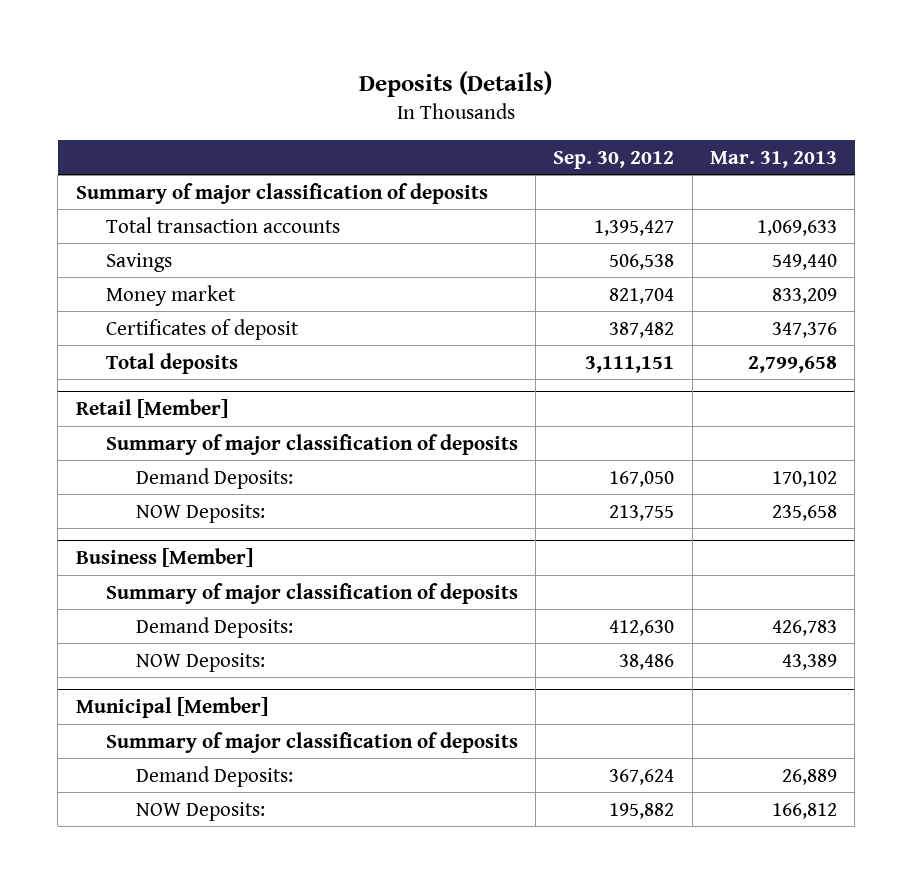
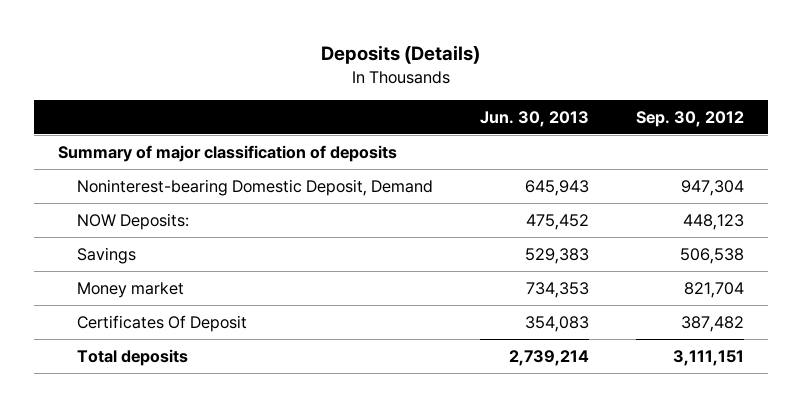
[710,150,838,168] Mar. 31, 2013 -> none
none -> [479,110,589,127] Jun. 30, 2013
[105,216,340,233] Total transaction accounts -> none
none -> [76,178,433,196] Noninterest-bearing Domestic Deposit, Demand
none -> [76,212,189,230] NOW Deposits:
[105,318,299,340] Certificates of deposit -> [76,314,247,332] Certificates Of Deposit
[75,399,228,419] Retail [Member] -> none
[105,433,518,455] Summary of major classification of deposits -> none
[135,467,293,489] Demand Deposits: -> none
[135,503,265,523] NOW Deposits: -> none
[75,548,253,568] Business [Member] -> none
[105,582,518,604] Summary of major classification of deposits -> none
[135,616,293,638] Demand Deposits: -> none
[135,652,265,672] NOW Deposits: -> none
[75,697,268,719] Municipal [Member] -> none
[105,731,518,753] Summary of major classification of deposits -> none
[135,765,293,787] Demand Deposits: -> none
[135,801,265,821] NOW Deposits: -> none

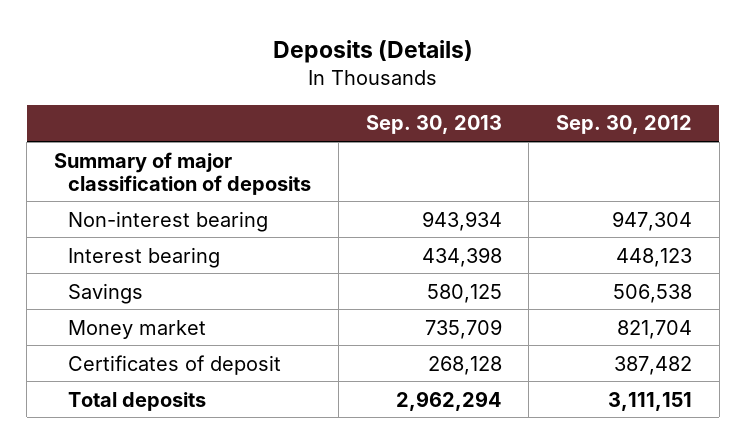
[479,110,589,127] Jun. 30, 2013 -> none
none -> [365,115,502,135] Sep. 30, 2013
[76,178,433,196] Noninterest-bearing Domestic Deposit, Demand -> [68,210,269,232] Non-interest bearing
[76,212,189,230] NOW Deposits: -> [68,246,221,268] Interest bearing
[76,314,247,332] Certificates Of Deposit -> [68,354,282,375] Certificates of deposit

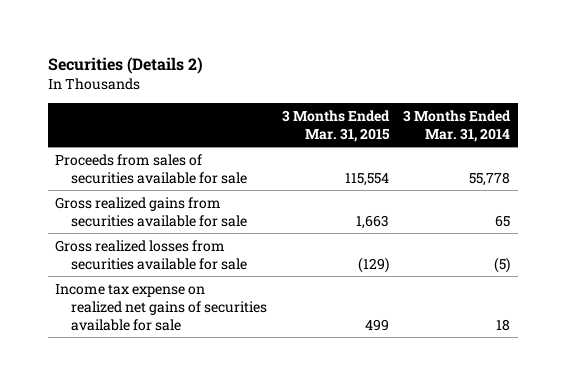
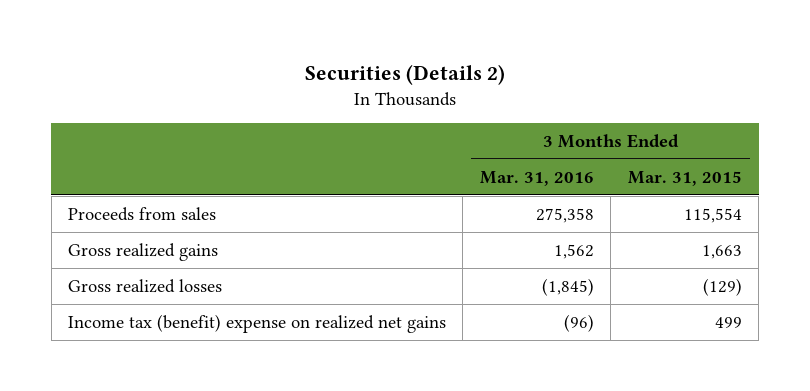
[403,109,512,142] 3 Months Ended Mar. 31, 2014 -> none
none -> [479,170,594,186] Mar. 31, 2016
[55,153,248,184] Proceeds from sales of securities available for sale -> [67,206,216,221] Proceeds from sales
[55,196,248,227] Gross realized gains from securities available for sale -> [67,242,218,261] Gross realized gains
[55,239,248,270] Gross realized losses from securities available for sale -> [67,278,222,293] Gross realized losses
[55,283,268,331] Income tax expense on realized net gains of securities available for sale -> [67,313,446,333] Income tax (benefit) expense on realized net gains

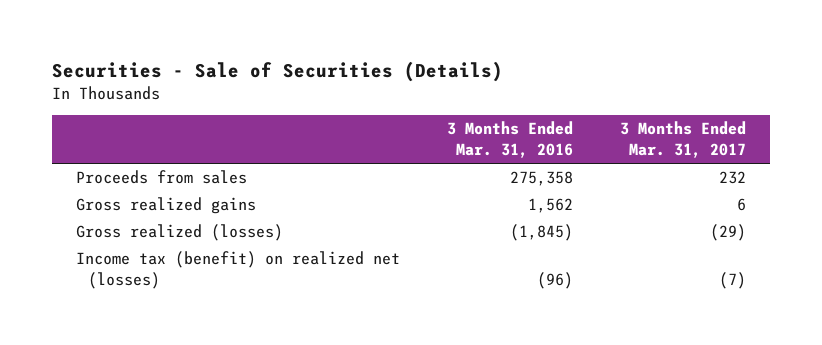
[304,63,505,85] Securities (Details 2) -> [52,61,504,83] Securities - Sale of Securities (Details)
[627,170,742,186] Mar. 31, 2015 -> none
none -> [620,121,747,159] 3 Months Ended Mar. 31, 2017
[67,278,222,293] Gross realized losses -> [75,224,283,242] Gross realized (losses)
[67,313,446,333] Income tax (benefit) expense on realized net gains -> [75,251,400,290] Income tax (benefit) on realized net (losses)

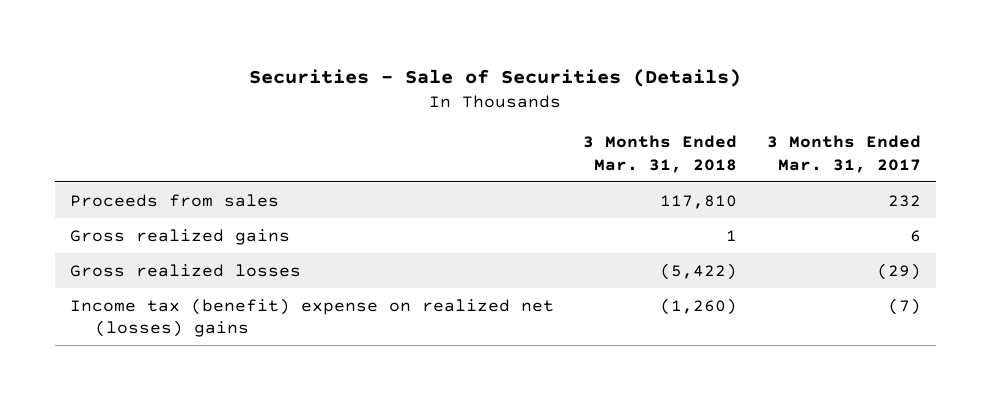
[447,121,574,159] 3 Months Ended Mar. 31, 2016 -> none
none -> [583,135,738,173] 3 Months Ended Mar. 31, 2018
[75,224,283,242] Gross realized (losses) -> [69,263,301,277] Gross realized losses
[75,251,400,290] Income tax (benefit) on realized net (losses) -> [69,297,554,338] Income tax (benefit) expense on realized net (losses) gains

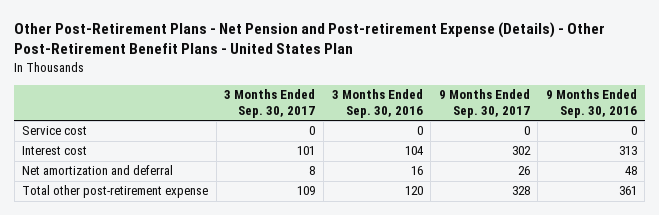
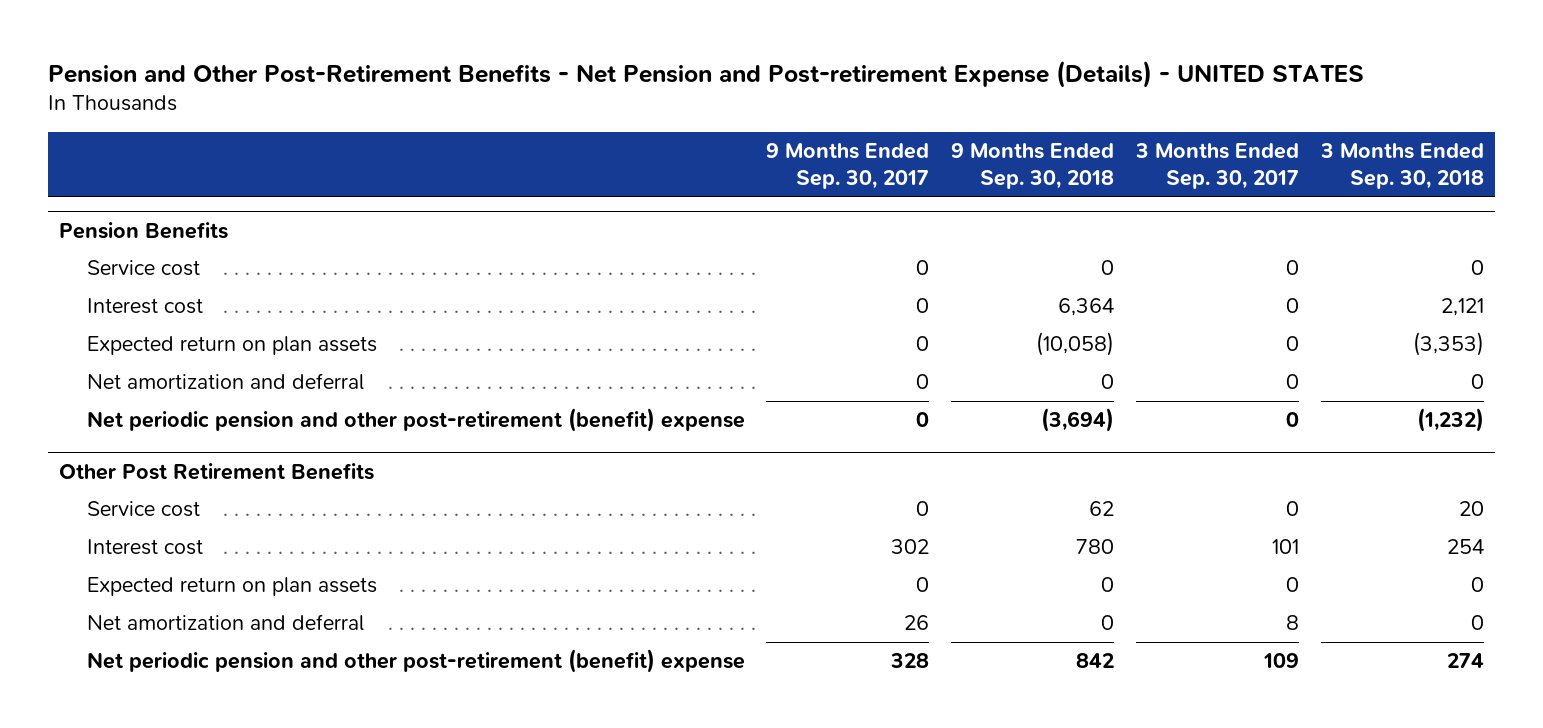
[14,22,606,55] Other Post-Retirement Plans - Net Pension and Post-retirement Expense (Details) - Other Post-Retirement Benefit Plans - United States Plan -> [48,59,1365,88] Pension and Other Post-Retirement Benefits - Net Pension and Post-retirement Expense (Details) - UNITED STATES
[331,88,423,119] 3 Months Ended Sep. 30, 2016 -> none
[545,88,637,119] 9 Months Ended Sep. 30, 2016 -> none
none -> [951,143,1115,190] 9 Months Ended Sep. 30, 2018
none -> [1319,143,1484,190] 3 Months Ended Sep. 30, 2018
none -> [59,221,229,239] Pension Benefits
none -> [86,298,203,315] Interest cost
none -> [86,336,377,356] Expected return on plan assets
none -> [86,373,364,391] Net amortization and deferral
none -> [86,408,745,433] Net periodic pension and other post-retirement (benefit) expense
none -> [59,462,375,480] Other Post Retirement Benefits
none -> [86,501,200,518] Service cost
none -> [86,577,377,597] Expected return on plan assets
[22,185,209,199] Total other post-retirement expense -> [86,649,745,674] Net periodic pension and other post-retirement (benefit) expense

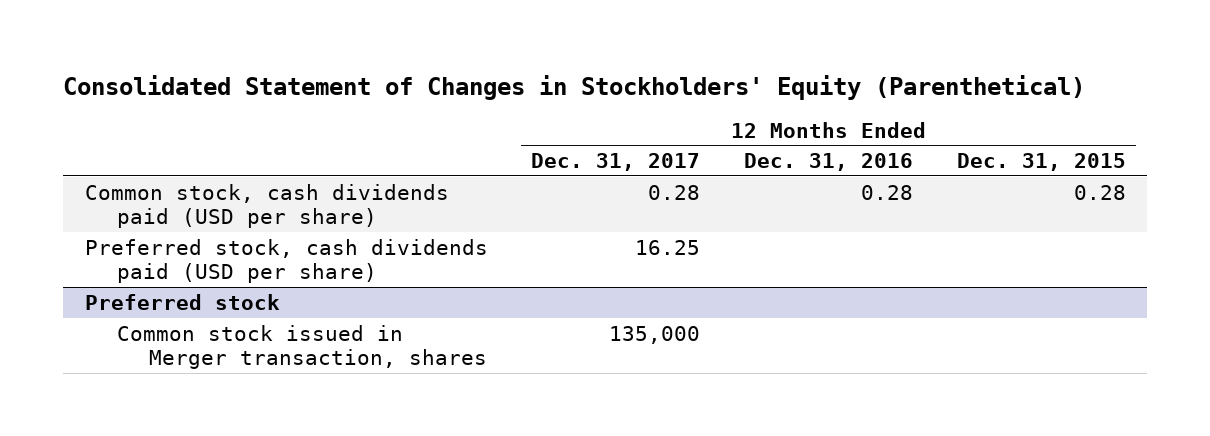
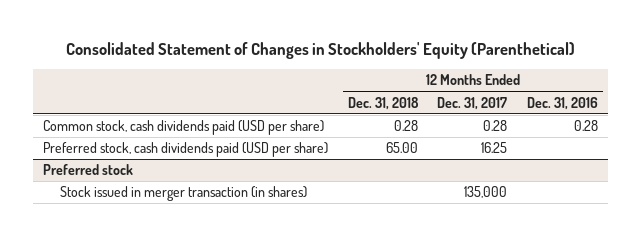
[956,153,1126,172] Dec. 31, 2015 -> none
none -> [347,96,419,110] Dec. 31, 2018
[116,324,487,370] Common stock issued in Merger transaction, shares -> [59,186,307,202] Stock issued in merger transaction (in shares)

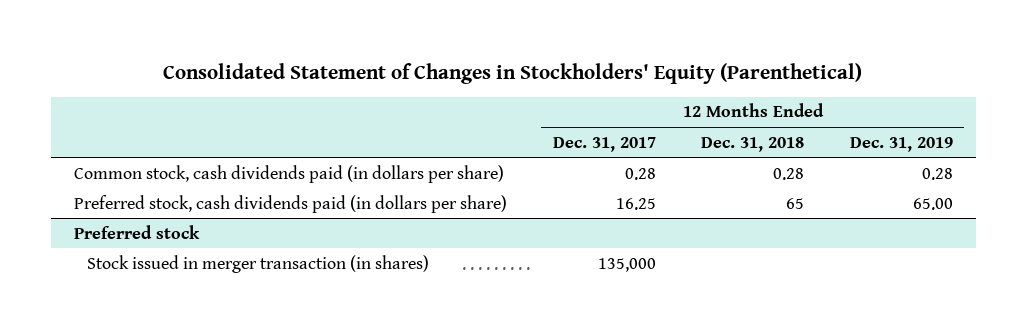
[527,96,599,110] Dec. 31, 2016 -> none
none -> [850,136,954,152] Dec. 31, 2019
[42,120,324,136] Common stock, cash dividends paid (USD per share) -> [73,164,504,183] Common stock, cash dividends paid (in dollars per share)
[42,142,328,158] Preferred stock, cash dividends paid (USD per share) -> [73,194,507,213] Preferred stock, cash dividends paid (in dollars per share)
[385,142,418,154] 65.00 -> [786,197,805,209] 65

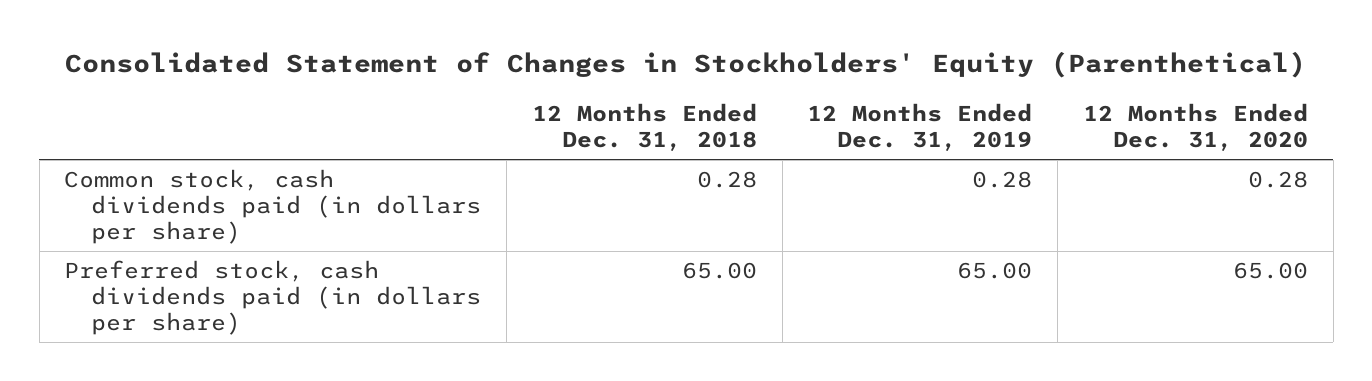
[552,136,656,152] Dec. 31, 2017 -> none
none -> [1082,103,1308,151] 12 Months Ended Dec. 31, 2020
[73,224,200,239] Preferred stock -> none
[86,254,429,273] Stock issued in merger transaction (in shares) -> none
[786,197,805,209] 65 -> [681,262,757,280] 65.00

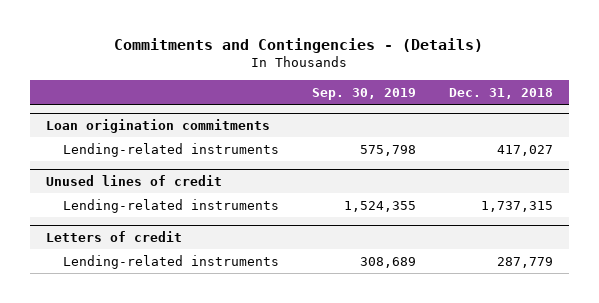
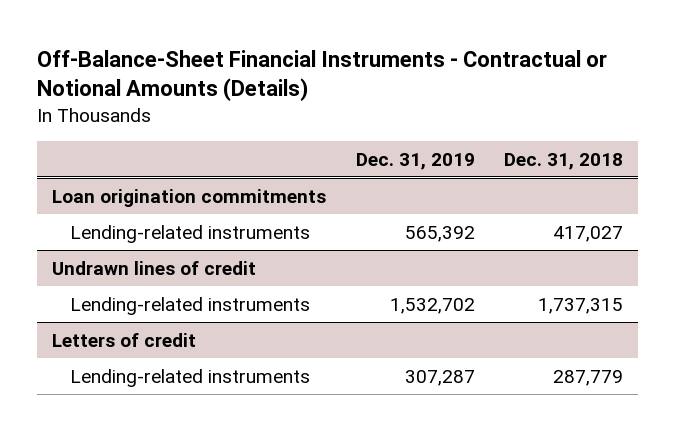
[114,37,484,53] Commitments and Contingencies - (Details) -> [36,49,607,102] Off-Balance-Sheet Financial Instruments - Contractual or Notional Amounts (Details)
[311,87,416,100] Sep. 30, 2019 -> none
none -> [355,152,475,170] Dec. 31, 2019
[46,174,223,186] Unused lines of credit -> [51,260,256,275] Undrawn lines of credit

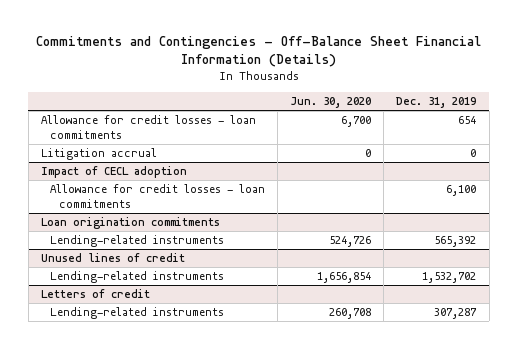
[36,49,607,102] Off-Balance-Sheet Financial Instruments - Contractual or Notional Amounts (Details) -> [35,36,481,68] Commitments and Contingencies - Off-Balance Sheet Financial Information (Details)
[504,152,624,170] Dec. 31, 2018 -> none
none -> [290,97,372,109] Jun. 30, 2020
none -> [40,115,256,140] Allowance for credit losses - loan commitments
none -> [40,148,157,161] Litigation accrual
none -> [40,166,187,179] Impact of CECL adoption
none -> [49,184,265,209] Allowance for credit losses - loan commitments
[51,260,256,275] Undrawn lines of credit -> [40,253,185,263] Unused lines of credit

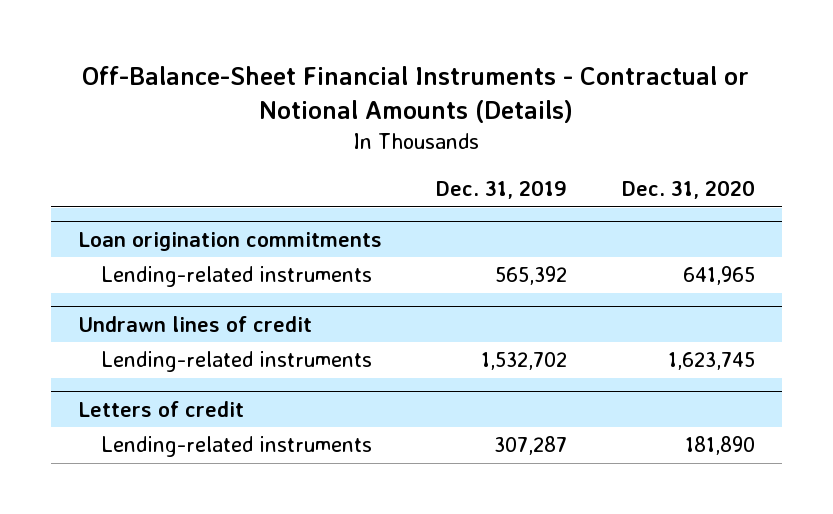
[35,36,481,68] Commitments and Contingencies - Off-Balance Sheet Financial Information (Details) -> [82,65,750,124] Off-Balance-Sheet Financial Instruments - Contractual or Notional Amounts (Details)
[290,97,372,109] Jun. 30, 2020 -> none
none -> [621,180,755,200] Dec. 31, 2020
[40,115,256,140] Allowance for credit losses - loan commitments -> none
[40,148,157,161] Litigation accrual -> none
[40,166,187,179] Impact of CECL adoption -> none
[49,184,265,209] Allowance for credit losses - loan commitments -> none
[40,253,185,263] Unused lines of credit -> [78,315,313,332] Undrawn lines of credit

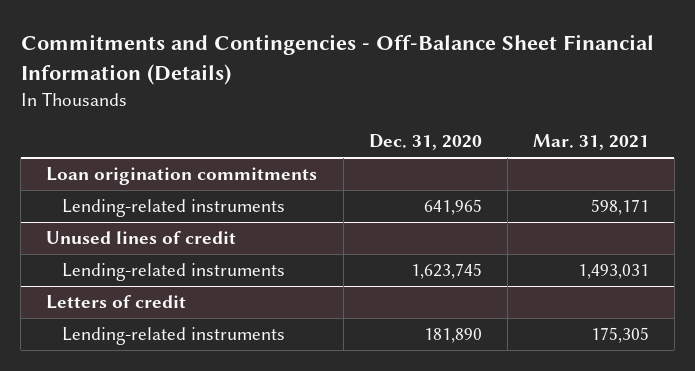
[82,65,750,124] Off-Balance-Sheet Financial Instruments - Contractual or Notional Amounts (Details) -> [20,34,654,85] Commitments and Contingencies - Off-Balance Sheet Financial Information (Details)
[436,180,568,200] Dec. 31, 2019 -> none
none -> [532,134,649,151] Mar. 31, 2021
[78,315,313,332] Undrawn lines of credit -> [46,231,237,245] Unused lines of credit

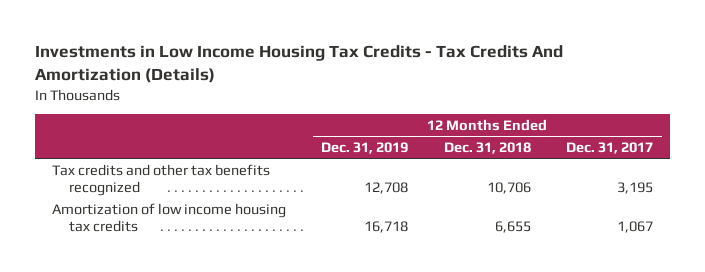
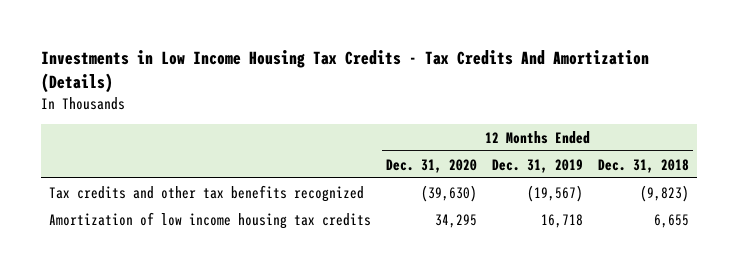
[565,142,653,155] Dec. 31, 2017 -> none
none -> [385,158,477,173] Dec. 31, 2020
[364,181,409,194] 12,708 -> [527,184,584,202] (19,567)
[486,181,531,194] 10,706 -> [640,184,690,202] (9,823)

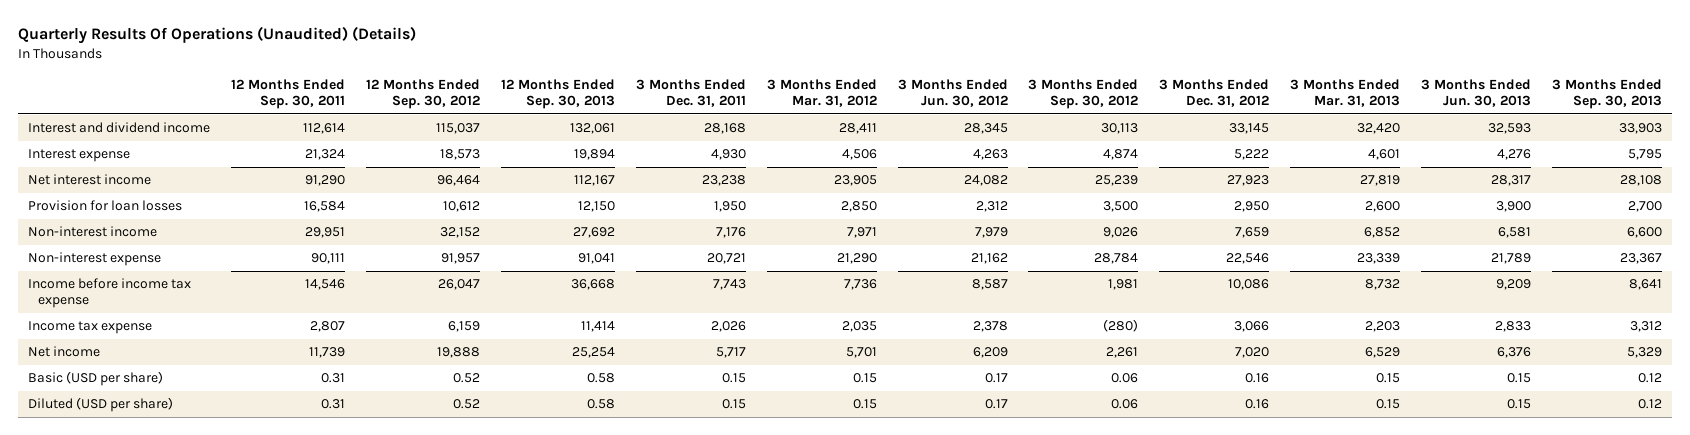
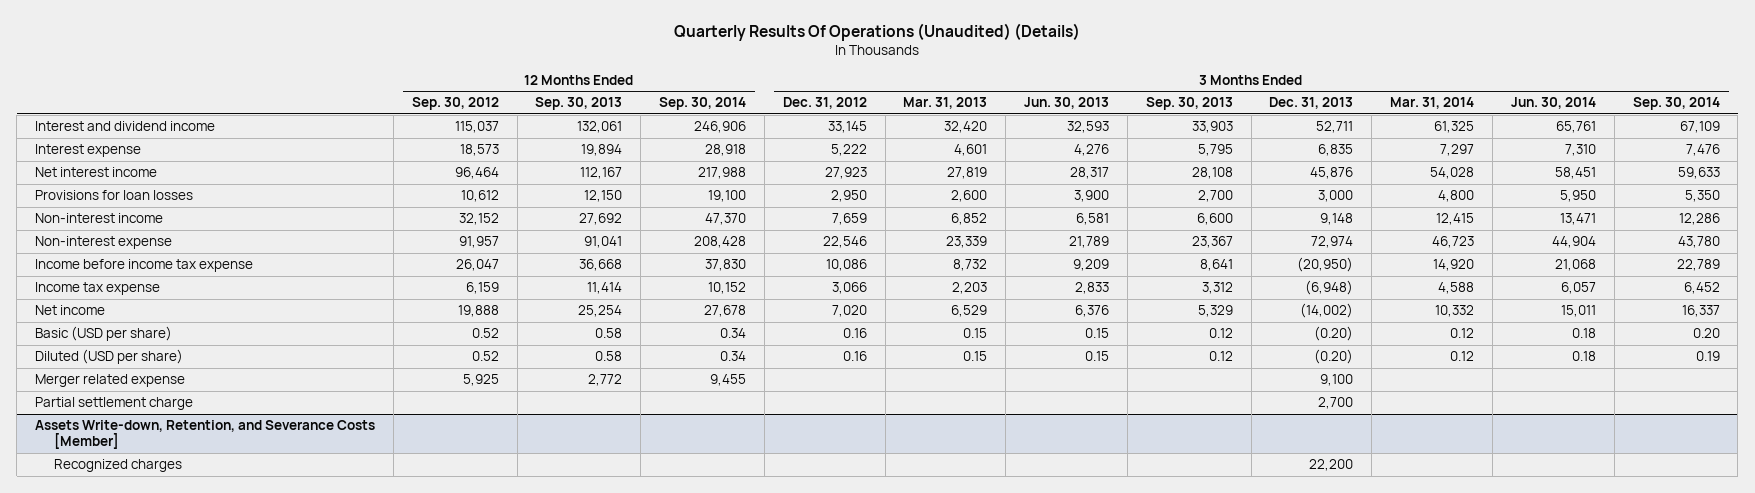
[231,79,346,110] 12 Months Ended Sep. 30, 2011 -> none
[635,79,746,108] 3 Months Ended Dec. 31, 2011 -> none
[766,79,877,108] 3 Months Ended Mar. 31, 2012 -> none
[897,79,1008,108] 3 Months Ended Jun. 30, 2012 -> none
[1028,79,1139,110] 3 Months Ended Sep. 30, 2012 -> none
none -> [659,97,747,111] Sep. 30, 2014
none -> [1269,97,1354,110] Dec. 31, 2013
none -> [1390,97,1475,110] Mar. 31, 2014
none -> [1510,97,1596,110] Jun. 30, 2014
none -> [1632,97,1720,111] Sep. 30, 2014
[28,200,183,212] Provision for loan losses -> [35,190,194,201] Provisions for loan losses
none -> [35,374,186,388] Merger related expense
none -> [35,397,194,411] Partial settlement charge
none -> [35,420,376,450] Assets Write-down, Retention, and Severance Costs [Member]
none -> [53,459,182,473] Recognized charges

